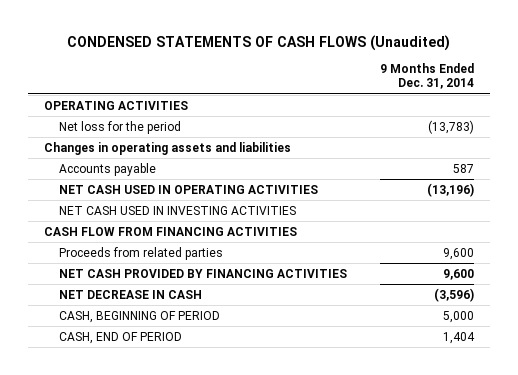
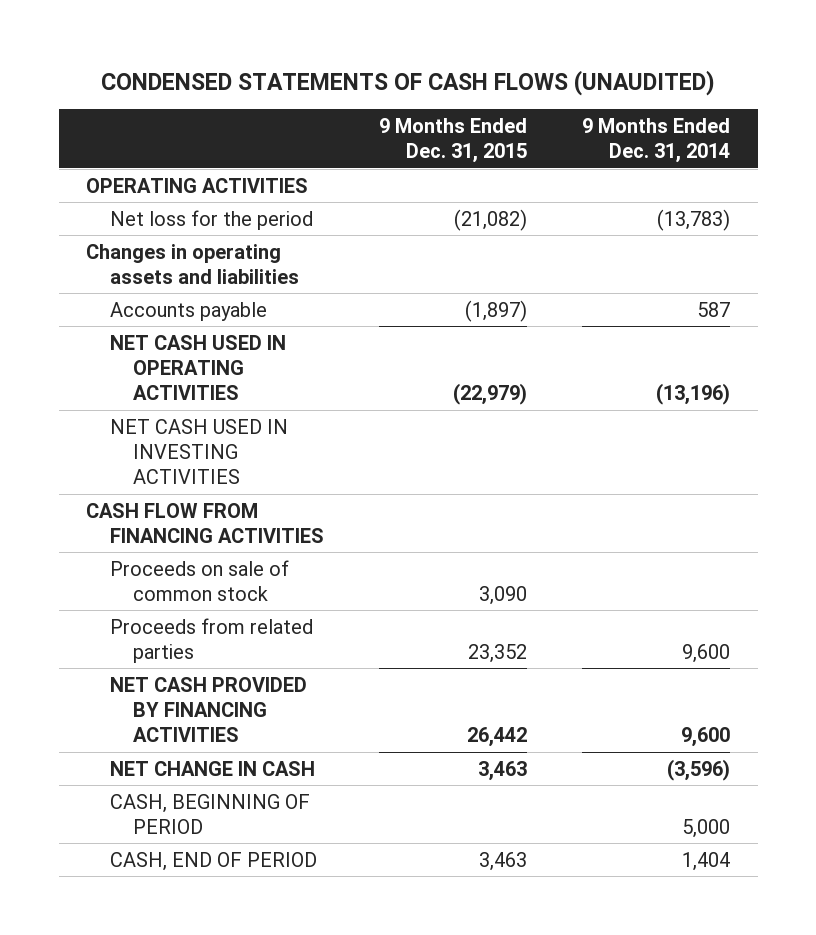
[66,34,450,51] CONDENSED STATEMENTS OF CASH FLOWS (Unaudited) -> [101,69,716,96] CONDENSED STATEMENTS OF CASH FLOWS (UNAUDITED)
none -> [378,117,527,164] 9 Months Ended Dec. 31, 2015
none -> [109,559,289,601] Proceeds on sale of common stock
[59,289,203,299] NET DECREASE IN CASH -> [109,760,315,776] NET CHANGE IN CASH

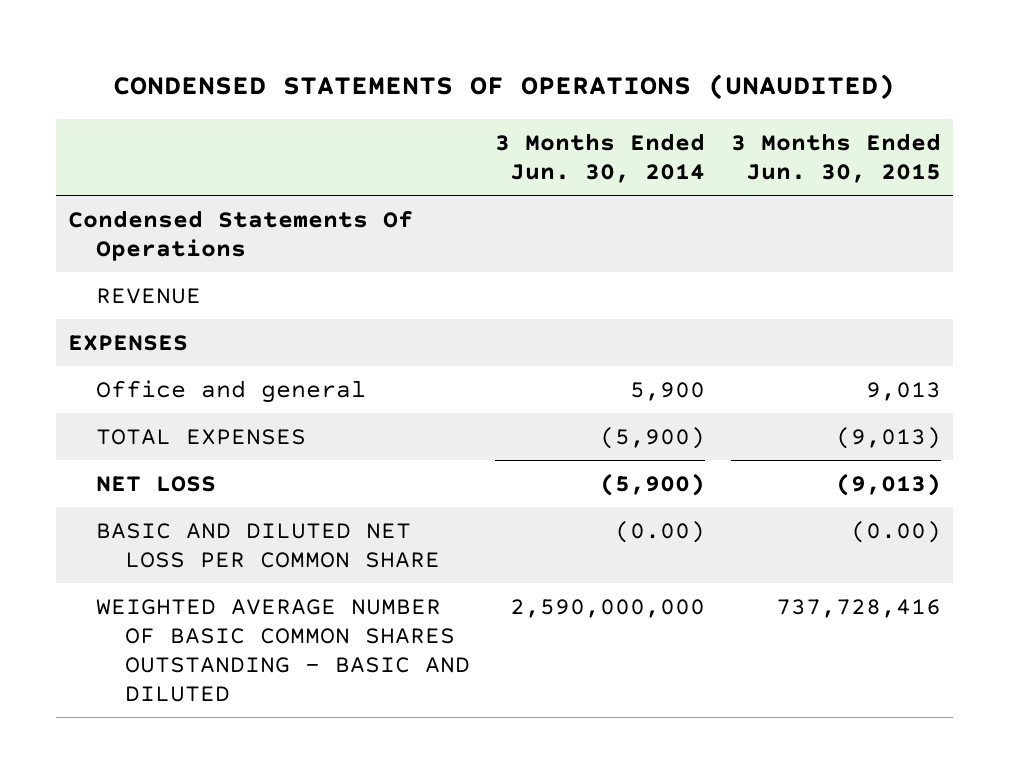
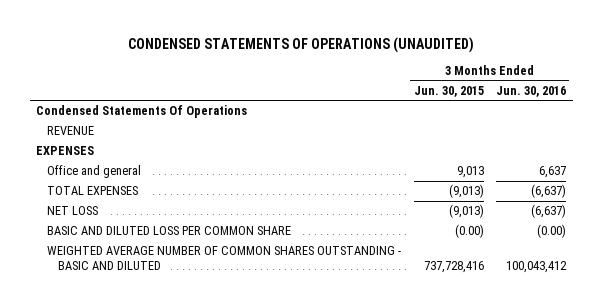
[495,133,706,183] 3 Months Ended Jun. 30, 2014 -> none
none -> [496,85,567,97] Jun. 30, 2016
[96,523,440,568] BASIC AND DILUTED NET LOSS PER COMMON SHARE -> [46,226,291,236] BASIC AND DILUTED LOSS PER COMMON SHARE
[96,599,470,702] WEIGHTED AVERAGE NUMBER OF BASIC COMMON SHARES OUTSTANDING - BASIC AND DILUTED -> [46,246,401,271] WEIGHTED AVERAGE NUMBER OF COMMON SHARES OUTSTANDING - BASIC AND DILUTED

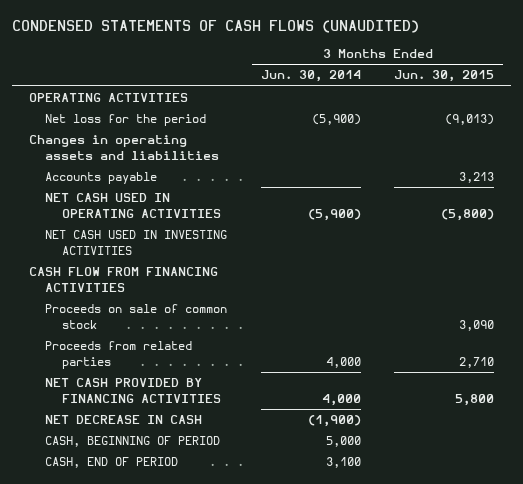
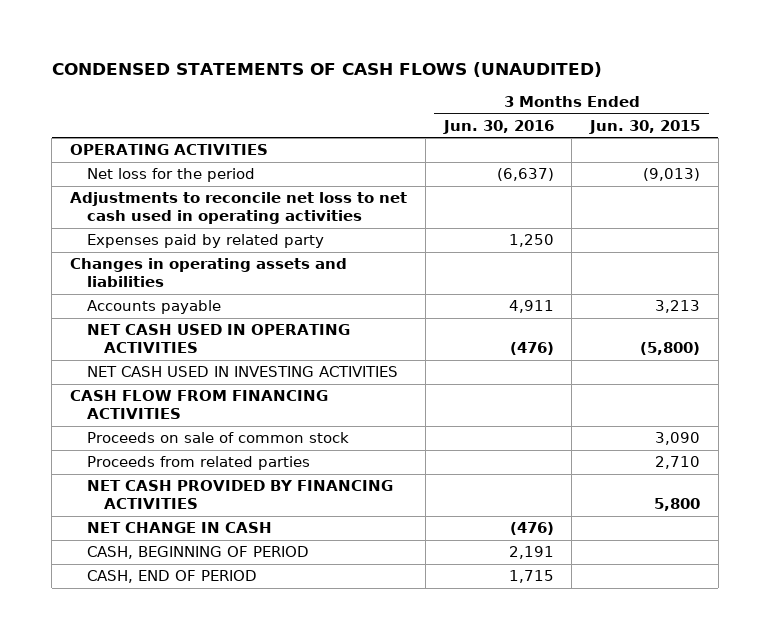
[260,70,361,83] Jun. 30, 2014 -> none
none -> [442,120,554,135] Jun. 30, 2016
none -> [70,192,408,225] Adjustments to reconcile net loss to net cash used in operating activities
none -> [87,234,325,249] Expenses paid by related party
[45,415,203,425] NET DECREASE IN CASH -> [87,522,273,534] NET CHANGE IN CASH

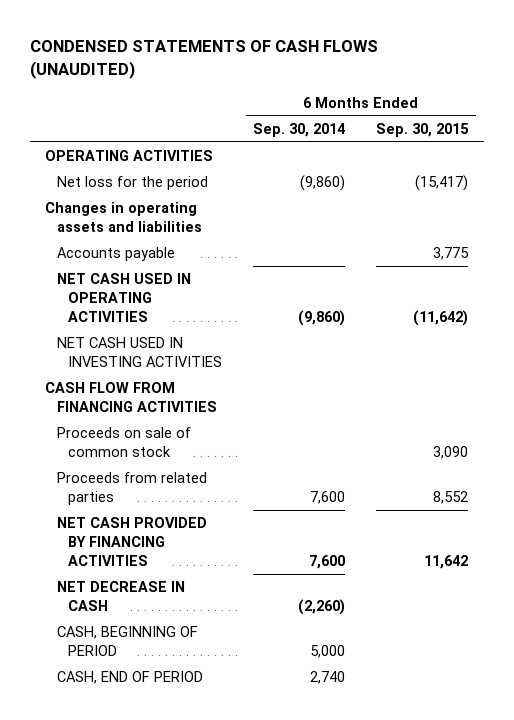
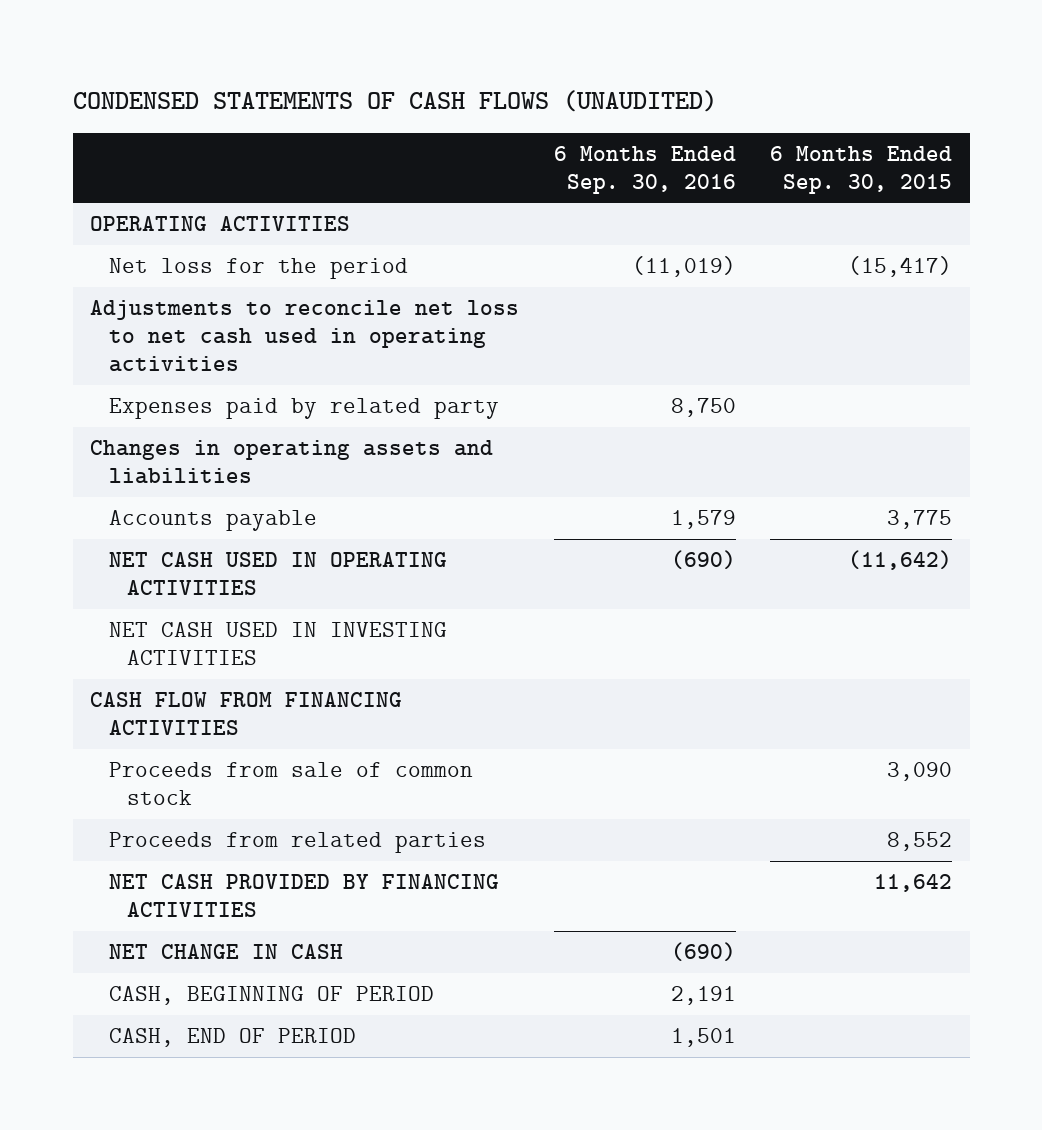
[253,122,346,137] Sep. 30, 2014 -> none
none -> [553,145,736,194] 6 Months Ended Sep. 30, 2016
none -> [90,300,520,373] Adjustments to reconcile net loss to net cash used in operating activities
none -> [108,398,499,420] Expenses paid by related party
[56,427,191,457] Proceeds on sale of common stock -> [108,762,473,806] Proceeds from sale of common stock
[56,581,185,611] NET DECREASE IN CASH -> [108,944,343,960] NET CHANGE IN CASH

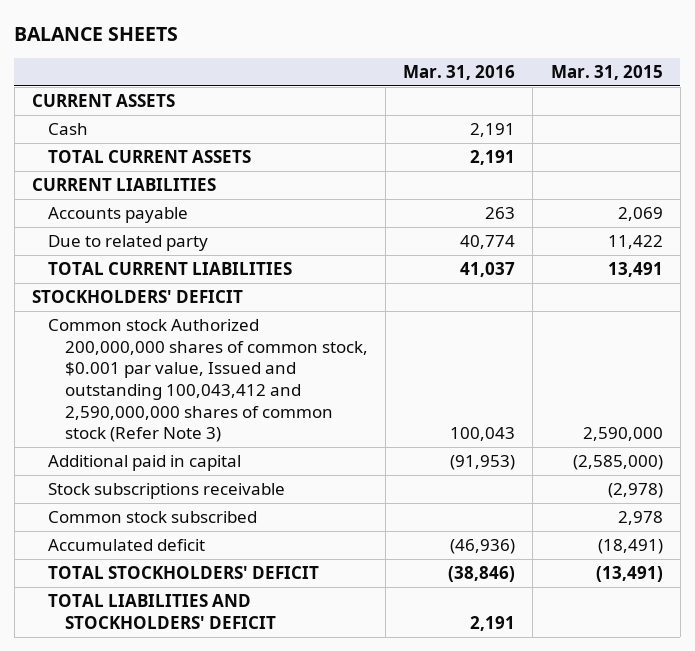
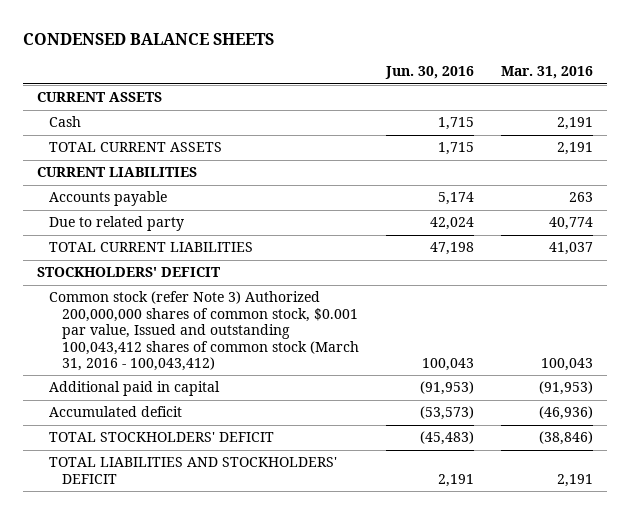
[14,26,179,41] BALANCE SHEETS -> [23,33,275,46] CONDENSED BALANCE SHEETS
[550,64,663,80] Mar. 31, 2015 -> none
none -> [384,66,474,80] Jun. 30, 2016
[48,319,368,443] Common stock Authorized 200,000,000 shares of common stock, $0.001 par value, Issued and outstanding 100,043,412 and 2,590,000,000 shares of common stock (Refer Note 3) -> [49,291,359,371] Common stock (refer Note 3) Authorized 200,000,000 shares of common stock, $0.001 par value, Issued and outstanding 100,043,412 shares of common stock (March 31, 2016 - 100,043,412)
[48,483,286,500] Stock subscriptions receivable -> none
[48,511,258,524] Common stock subscribed -> none

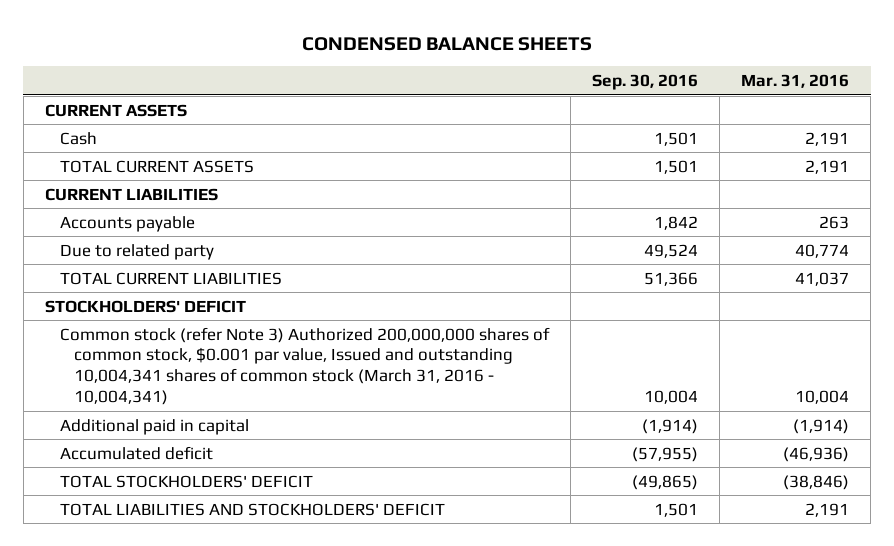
[384,66,474,80] Jun. 30, 2016 -> none
none -> [591,74,698,91] Sep. 30, 2016
[49,291,359,371] Common stock (refer Note 3) Authorized 200,000,000 shares of common stock, $0.001 par value, Issued and outstanding 100,043,412 shares of common stock (March 31, 2016 - 100,043,412) -> [59,326,550,406] Common stock (refer Note 3) Authorized 200,000,000 shares of common stock, $0.001 par value, Issued and outstanding 10,004,341 shares of common stock (March 31, 2016 - 10,004,341)
[540,357,593,371] 100,043 -> [795,390,850,405] 10,004
[538,381,593,396] (91,953) -> [793,418,850,434] (1,914)

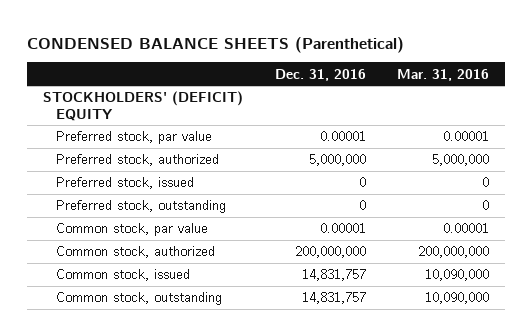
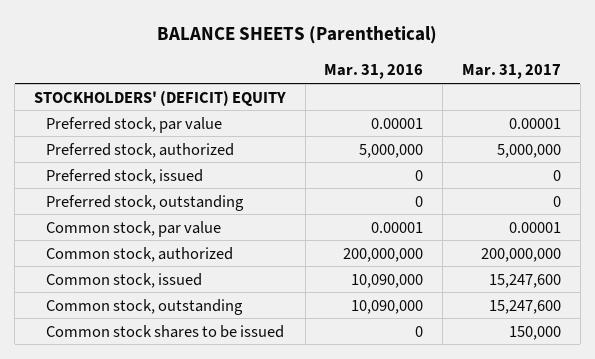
[27,36,405,53] CONDENSED BALANCE SHEETS (Parenthetical) -> [157,26,438,45] BALANCE SHEETS (Parenthetical)
[274,68,366,81] Dec. 31, 2016 -> none
none -> [461,64,561,80] Mar. 31, 2017
none -> [46,324,285,338] Common stock shares to be issued

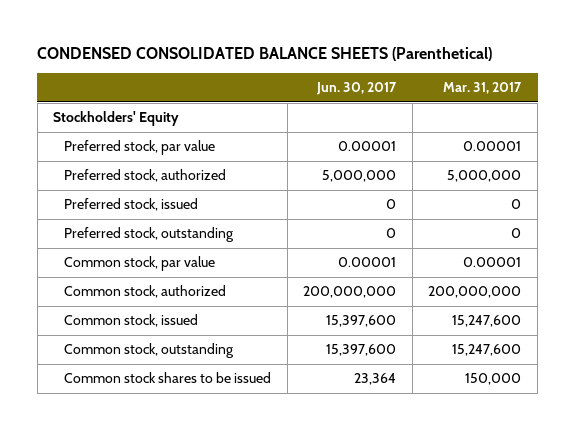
[157,26,438,45] BALANCE SHEETS (Parenthetical) -> [37,46,493,61] CONDENSED CONSOLIDATED BALANCE SHEETS (Parenthetical)
[324,64,424,80] Mar. 31, 2016 -> none
none -> [316,81,398,95] Jun. 30, 2017
[34,89,287,106] STOCKHOLDERS' (DEFICIT) EQUITY -> [53,111,180,127] Stockholders' Equity

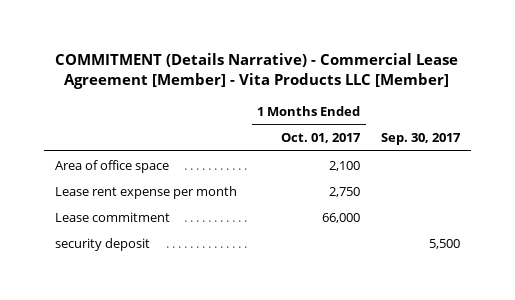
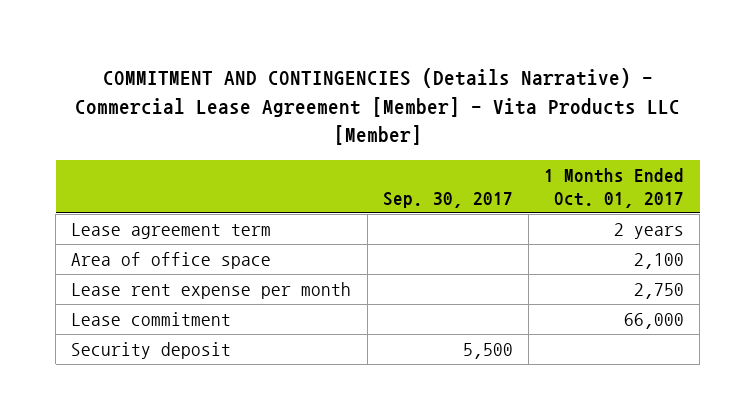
[55,52,459,90] COMMITMENT (Details Narrative) - Commercial Lease Agreement [Member] - Vita Products LLC [Member] -> [74,68,680,146] COMMITMENT AND CONTINGENCIES (Details Narrative) - Commercial Lease Agreement [Member] - Vita Products LLC [Member]
none -> [71,223,272,240] Lease agreement term
[54,237,150,251] security deposit -> [71,342,232,360] Security deposit

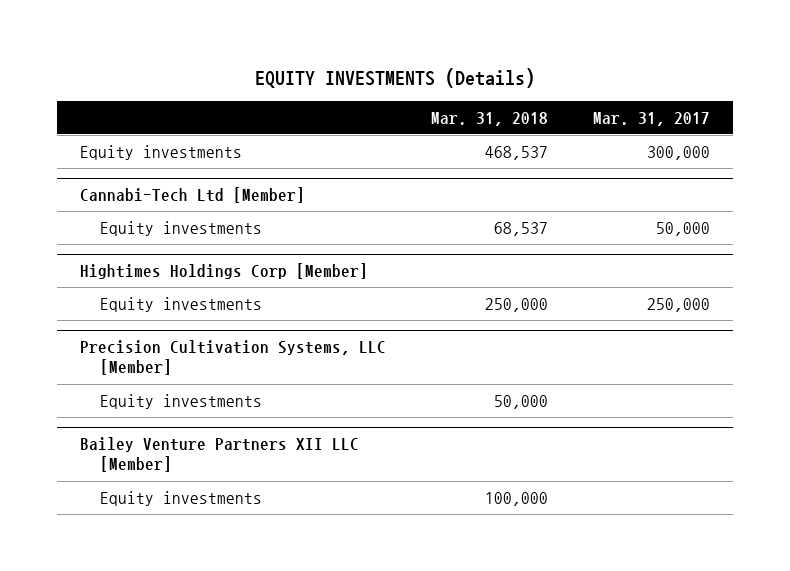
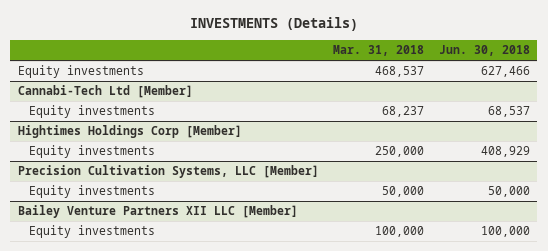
[255,67,536,88] EQUITY INVESTMENTS (Details) -> [189,17,358,32] INVESTMENTS (Details)
[593,111,711,126] Mar. 31, 2017 -> none
none -> [438,45,530,57] Jun. 30, 2018
[494,221,549,236] 68,537 -> [382,106,425,118] 68,237

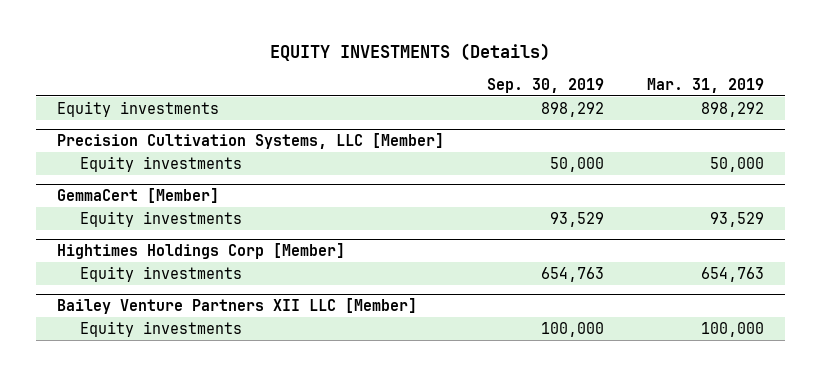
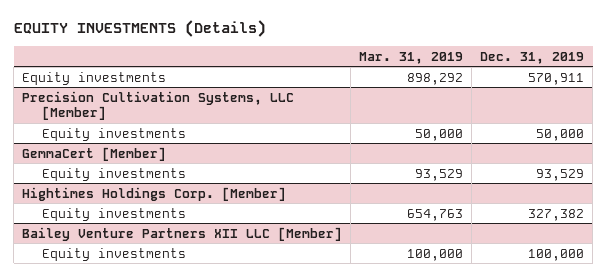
[486,77,604,93] Sep. 30, 2019 -> none
none -> [480,51,585,64] Dec. 31, 2019
[57,242,346,259] Hightimes Holdings Corp [Member] -> [22,186,287,201] Hightimes Holdings Corp. [Member]

